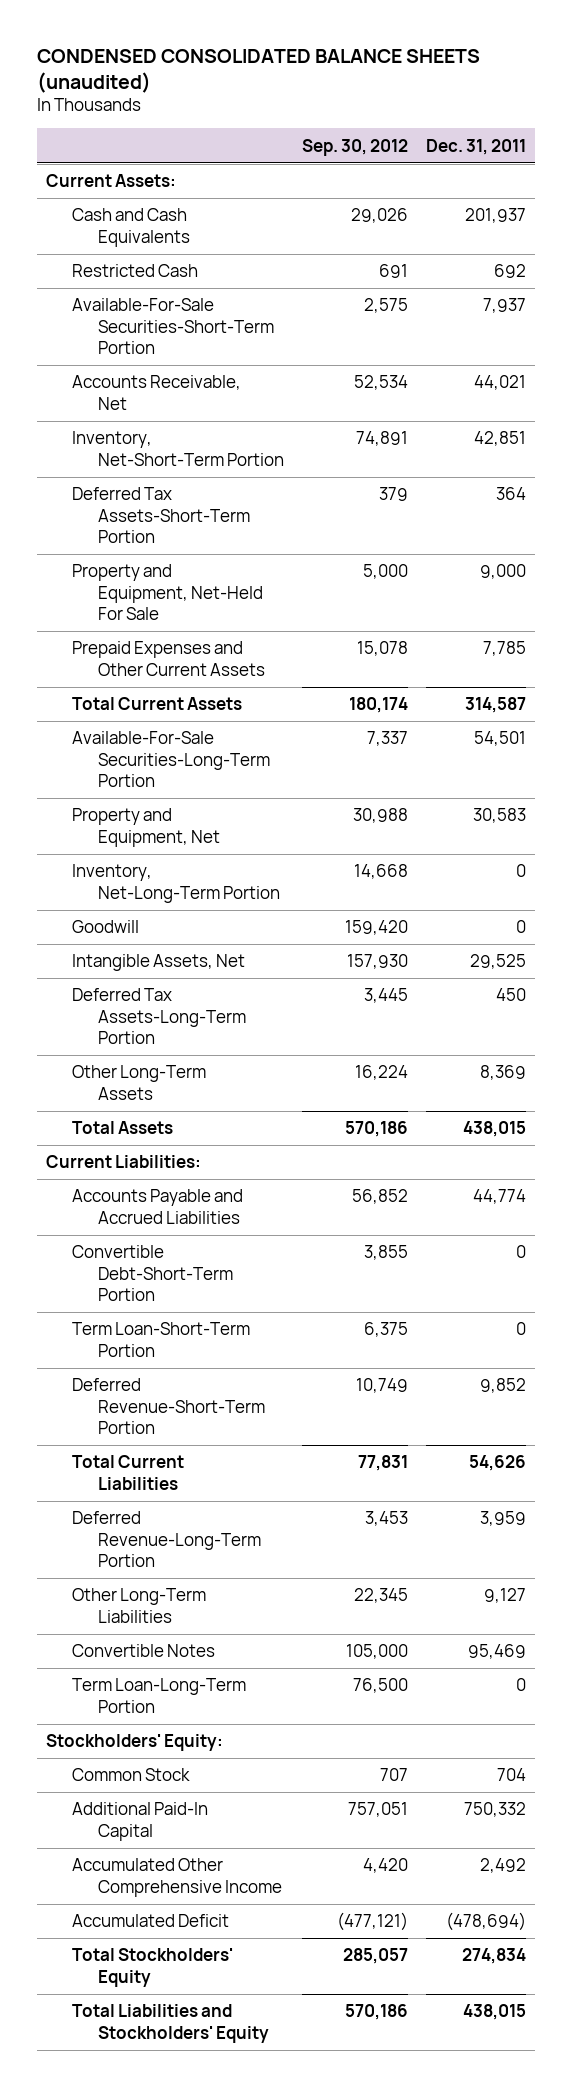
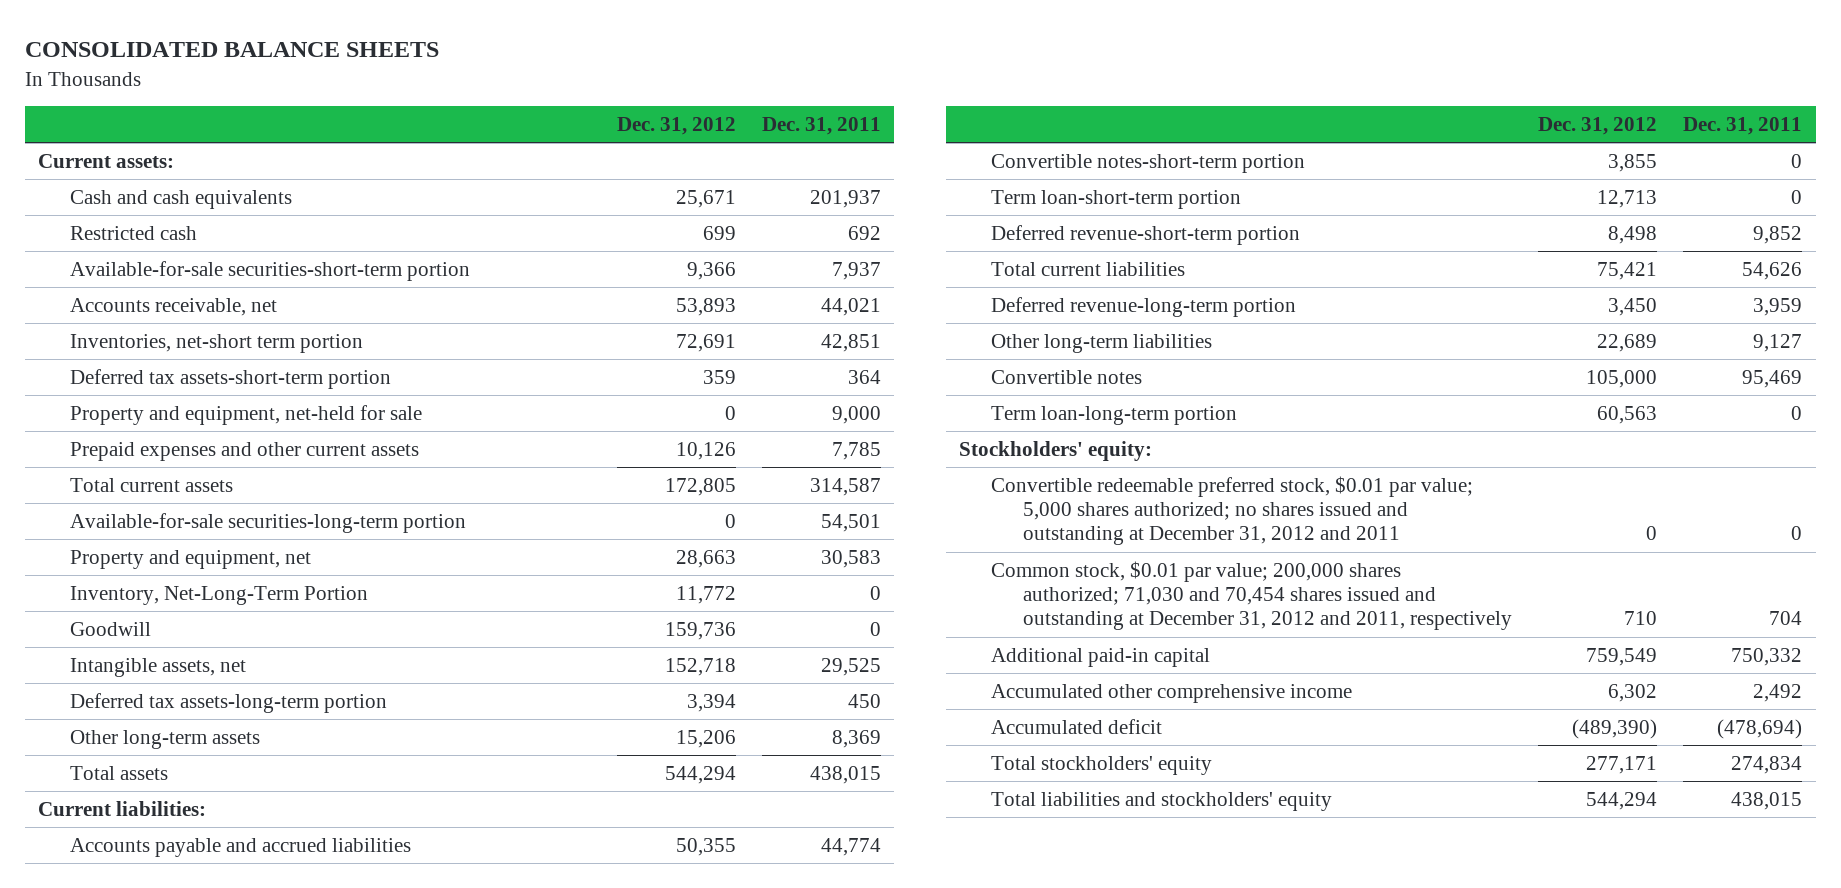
[36,48,480,93] CONDENSED CONSOLIDATED BALANCE SHEETS (unaudited) -> [25,42,440,58] CONSOLIDATED BALANCE SHEETS
[301,138,408,156] Sep. 30, 2012 -> none
none -> [616,116,736,135] Dec. 31, 2012
[45,174,176,188] Current Assets: -> [38,153,175,168] Current assets:
[71,208,190,247] Cash and Cash Equivalents -> [69,189,292,209] Cash and cash equivalents
[71,264,198,278] Restricted Cash -> [69,225,197,240] Restricted cash
[71,298,274,354] Available-For-Sale Securities-Short-Term Portion -> [69,260,470,281] Available-for-sale securities-short-term portion
[71,375,241,410] Accounts Receivable, Net -> [69,297,277,316] Accounts receivable, net
[71,431,284,466] Inventory, Net-Short-Term Portion -> [69,333,363,353] Inventories, net-short term portion
[71,487,250,543] Deferred Tax Assets-Short-Term Portion -> [69,368,391,389] Deferred tax assets-short-term portion
[71,564,263,620] Property and Equipment, Net-Held For Sale -> [69,404,422,425] Property and equipment, net-held for sale
[71,641,265,676] Prepaid Expenses and Other Current Assets -> [69,441,419,461] Prepaid expenses and other current assets
[71,697,242,711] Total Current Assets -> [69,477,233,492] Total current assets
[71,731,270,787] Available-For-Sale Securities-Long-Term Portion -> [69,512,466,533] Available-for-sale securities-long-term portion
[71,808,220,847] Property and Equipment, Net -> [69,549,311,569] Property and equipment, net
[71,954,245,972] Intangible Assets, Net -> [69,657,246,677] Intangible assets, net
[71,988,246,1044] Deferred Tax Assets-Long-Term Portion -> [69,692,387,713] Deferred tax assets-long-term portion
[71,1065,206,1100] Other Long-Term Assets -> [69,729,260,749] Other long-term assets
[71,1121,173,1135] Total Assets -> [69,765,168,780] Total assets
[45,1155,201,1169] Current Liabilities: -> [38,800,207,816] Current liabilities:
[71,1189,243,1224] Accounts Payable and Accrued Liabilities -> [69,837,411,857] Accounts payable and accrued liabilities
[71,1245,233,1301] Convertible Debt-Short-Term Portion -> [991,153,1306,173] Convertible notes-short-term portion
[71,1322,250,1357] Term Loan-Short-Term Portion -> [991,189,1242,209] Term loan-short-term portion
[71,1378,265,1434] Deferred Revenue-Short-Term Portion -> [991,224,1301,245] Deferred revenue-short-term portion
[71,1455,184,1490] Total Current Liabilities -> [991,261,1186,276] Total current liabilities
[71,1511,261,1567] Deferred Revenue-Long-Term Portion -> [991,296,1297,317] Deferred revenue-long-term portion
[71,1588,206,1623] Other Long-Term Liabilities -> [991,333,1213,353] Other long-term liabilities
[71,1644,215,1658] Convertible Notes -> [991,369,1143,384] Convertible notes
[71,1678,246,1713] Term Loan-Long-Term Portion -> [991,405,1238,425] Term loan-long-term portion
[45,1734,223,1752] Stockholders' Equity: -> [959,440,1153,461] Stockholders' equity:
none -> [991,475,1474,546] Convertible redeemable preferred stock, $0.01 par value; 5,000 shares authorized; no shares issued and outstanding at December 31, 2012 and 2011
[71,1768,190,1782] Common Stock -> [991,560,1513,631] Common stock, $0.01 par value; 200,000 shares authorized; 71,030 and 70,454 shares issued and outstanding at December 31, 2012 and 2011, respectively
[71,1802,208,1841] Additional Paid-In Capital -> [991,647,1211,667] Additional paid-in capital
[71,1858,282,1897] Accumulated Other Comprehensive Income -> [991,683,1353,703] Accumulated other comprehensive income
[71,1914,229,1928] Accumulated Deficit -> [991,718,1163,734] Accumulated deficit
[71,1948,233,1987] Total Stockholders' Equity -> [991,755,1213,775] Total stockholders' equity
[71,2004,269,2043] Total Liabilities and Stockholders' Equity -> [991,791,1333,811] Total liabilities and stockholders' equity

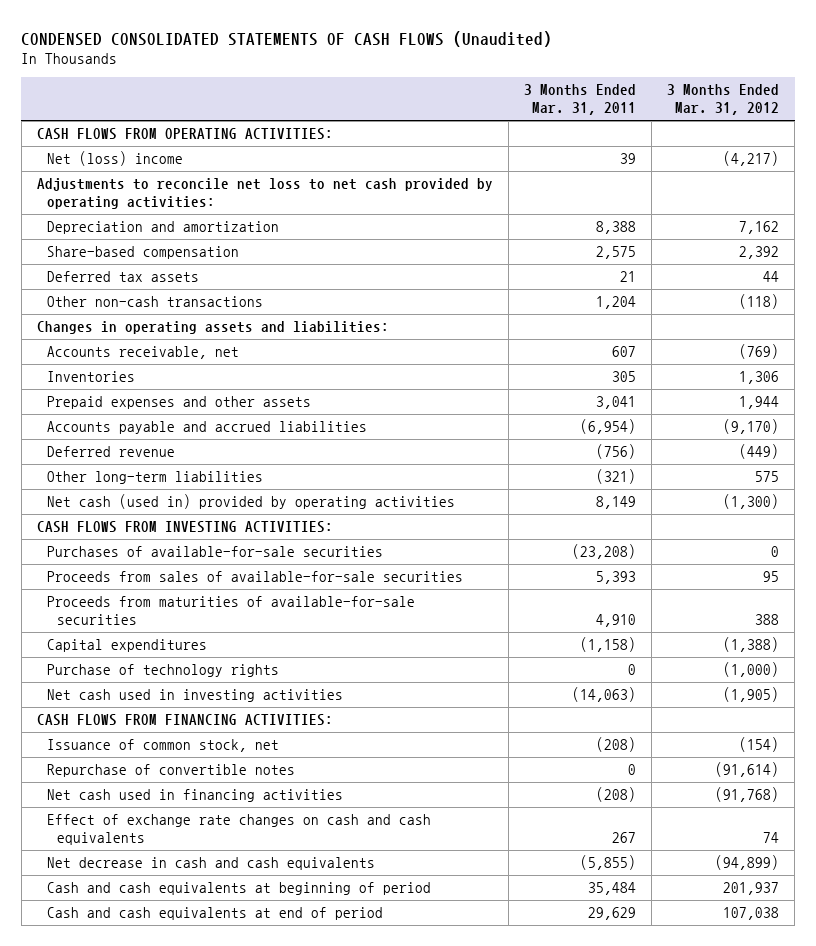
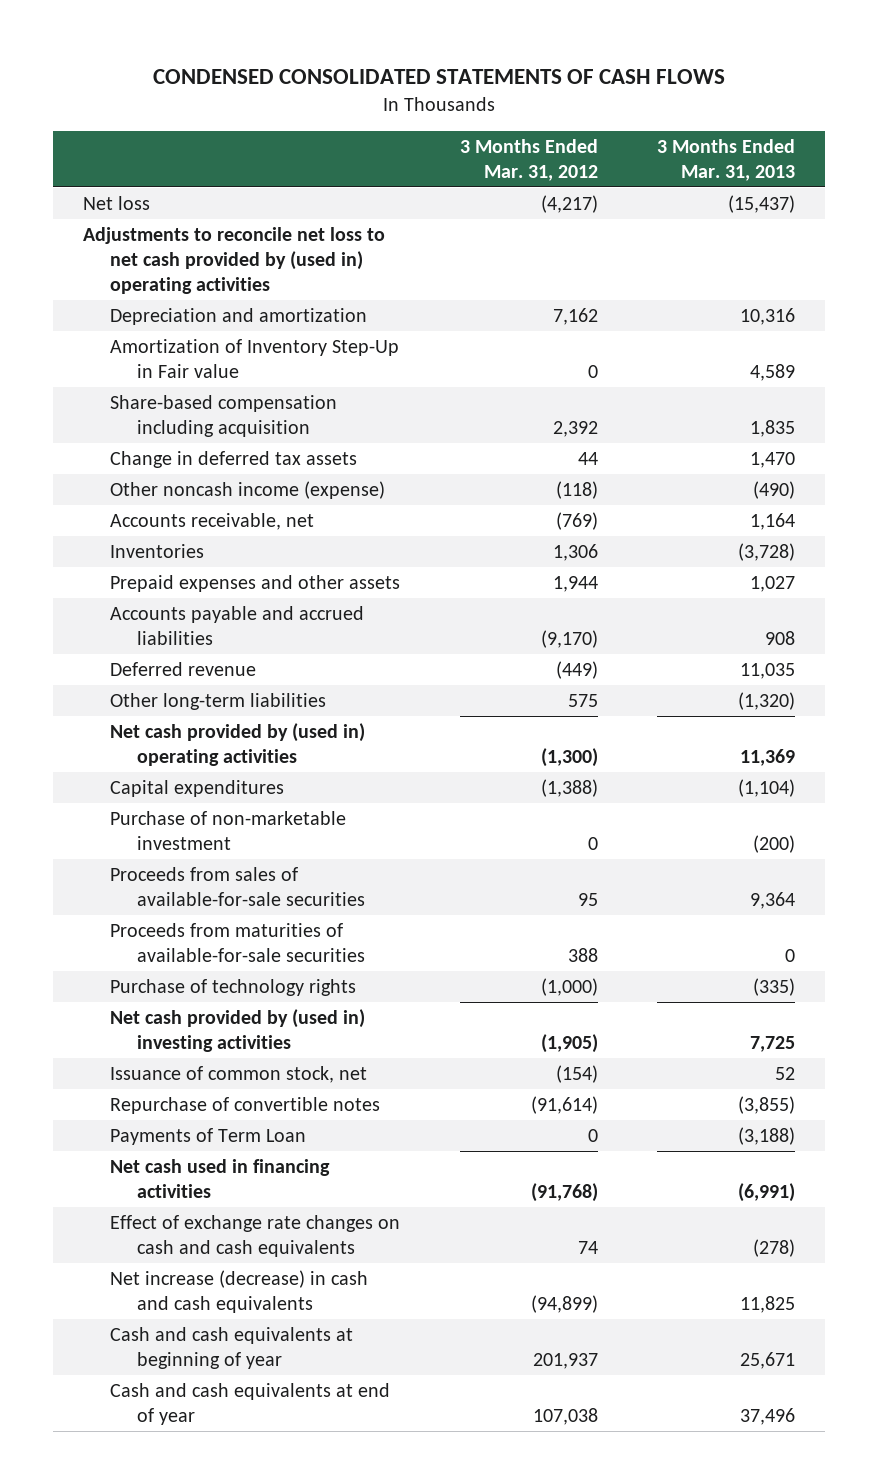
[21,30,553,47] CONDENSED CONSOLIDATED STATEMENTS OF CASH FLOWS (Unaudited) -> [152,69,725,85] CONDENSED CONSOLIDATED STATEMENTS OF CASH FLOWS
[523,84,636,116] 3 Months Ended Mar. 31, 2011 -> none
none -> [657,138,796,182] 3 Months Ended Mar. 31, 2013
[36,127,333,140] CASH FLOWS FROM OPERATING ACTIVITIES: -> none
[47,150,184,166] Net (loss) income -> [82,195,150,210] Net loss
[36,177,493,209] Adjustments to reconcile net loss to net cash provided by operating activities: -> [82,226,385,295] Adjustments to reconcile net loss to net cash provided by (used in) operating activities
[36,320,389,334] Changes in operating assets and liabilities: -> none
none -> [110,338,400,379] Amortization of Inventory Step-Up in Fair value
[47,245,240,259] Share-based compensation -> [110,394,338,438] Share-based compensation including acquisition
[47,270,200,282] Deferred tax assets -> [110,450,358,468] Change in deferred tax assets
[47,295,264,307] Other non-cash transactions -> [110,480,386,499] Other noncash income (expense)
[36,520,333,533] CASH FLOWS FROM INVESTING ACTIVITIES: -> none
[47,545,384,557] Purchases of available-for-sale securities -> none
[47,493,456,509] Net cash (used in) provided by operating activities -> [110,722,366,767] Net cash provided by (used in) operating activities
[47,638,208,652] Capital expenditures -> [110,779,285,797] Capital expenditures
none -> [110,810,347,851] Purchase of non-marketable investment
[36,713,333,726] CASH FLOWS FROM FINANCING ACTIVITIES: -> none
[47,688,344,702] Net cash used in investing activities -> [110,1008,366,1053] Net cash provided by (used in) investing activities
none -> [110,1127,307,1145] Payments of Term Loan
[47,856,376,870] Net decrease in cash and cash equivalents -> [110,1269,369,1314] Net increase (decrease) in cash and cash equivalents
[47,881,432,895] Cash and cash equivalents at beginning of period -> [110,1326,354,1370] Cash and cash equivalents at beginning of year
[47,906,384,920] Cash and cash equivalents at end of period -> [110,1382,391,1426] Cash and cash equivalents at end of year

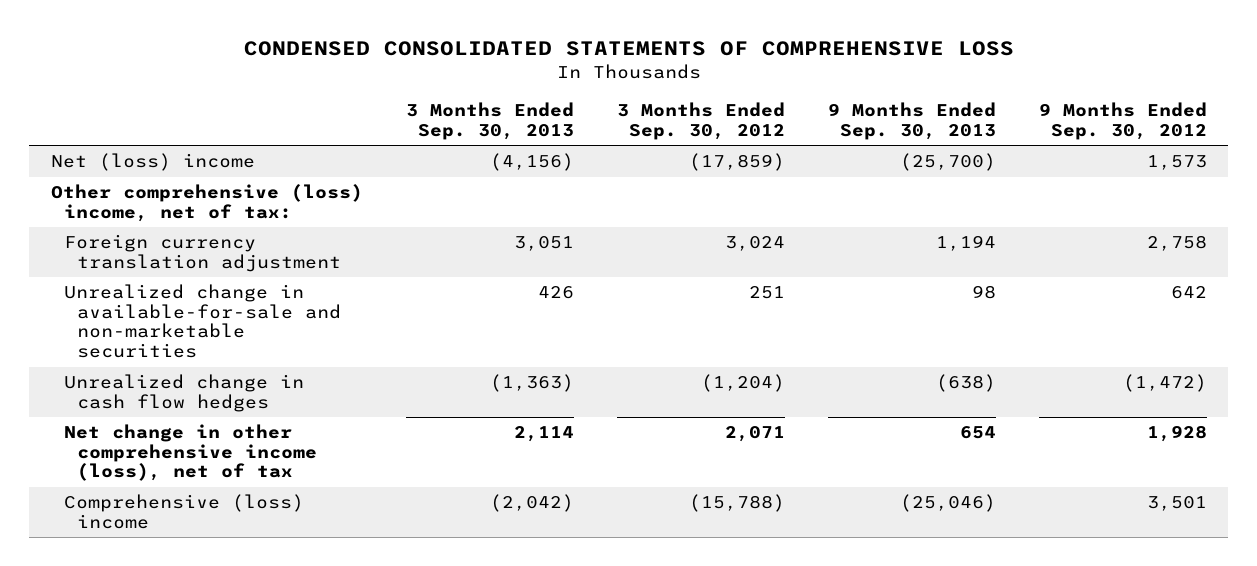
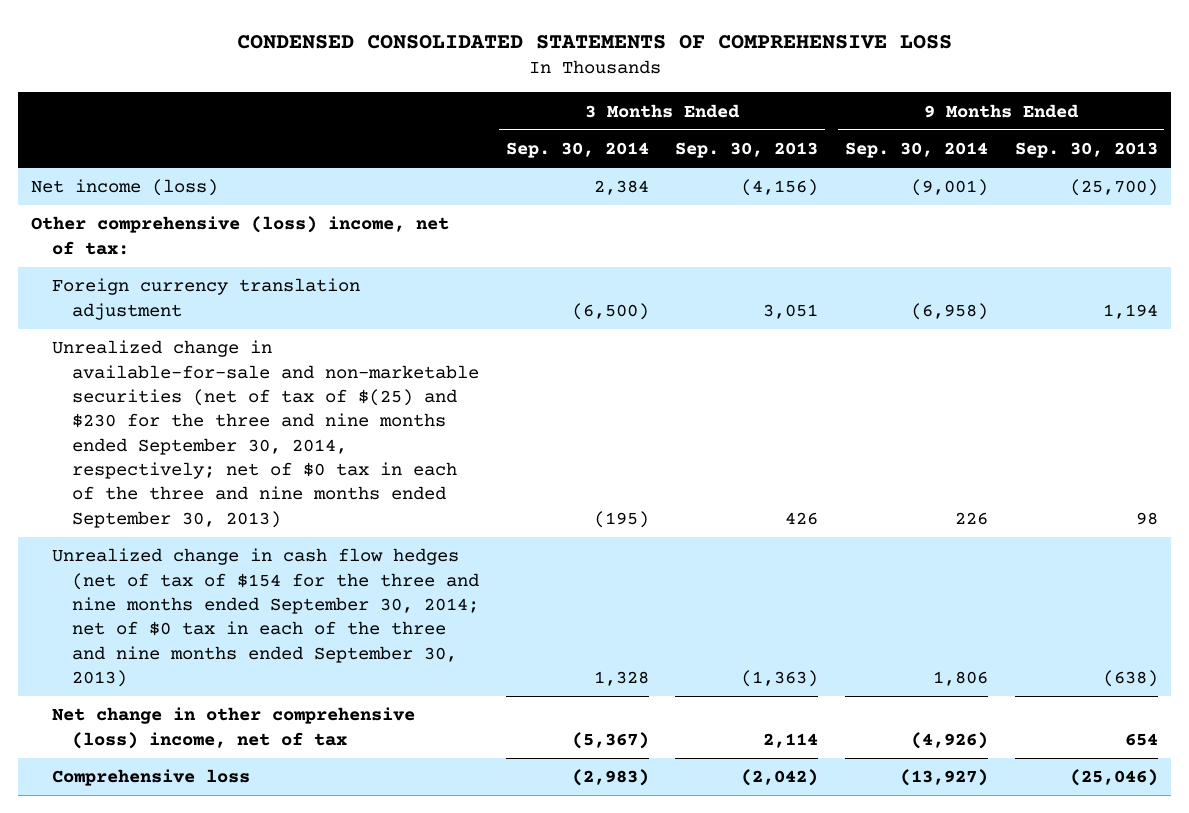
[616,102,785,140] 3 Months Ended Sep. 30, 2012 -> none
[1038,102,1207,140] 9 Months Ended Sep. 30, 2012 -> none
none -> [505,141,649,158] Sep. 30, 2014
none -> [844,141,988,158] Sep. 30, 2014
[50,153,255,172] Net (loss) income -> [31,179,219,197] Net income (loss)
[63,284,342,359] Unrealized change in available-for-sale and non-marketable securities -> [51,340,479,528] Unrealized change in available-for-sale and non-marketable securities (net of tax of $(25) and $230 for the three and nine months ended September 30, 2014, respectively; net of $0 tax in each of the three and nine months ended September 30, 2013)
[63,374,304,412] Unrealized change in cash flow hedges -> [51,548,479,688] Unrealized change in cash flow hedges (net of tax of $154 for the three and nine months ended September 30, 2014; net of $0 tax in each of the three and nine months ended September 30, 2013)
[63,424,318,482] Net change in other comprehensive income (loss), net of tax -> [51,707,415,749] Net change in other comprehensive (loss) income, net of tax
[63,494,304,529] Comprehensive (loss) income -> [51,769,250,787] Comprehensive loss

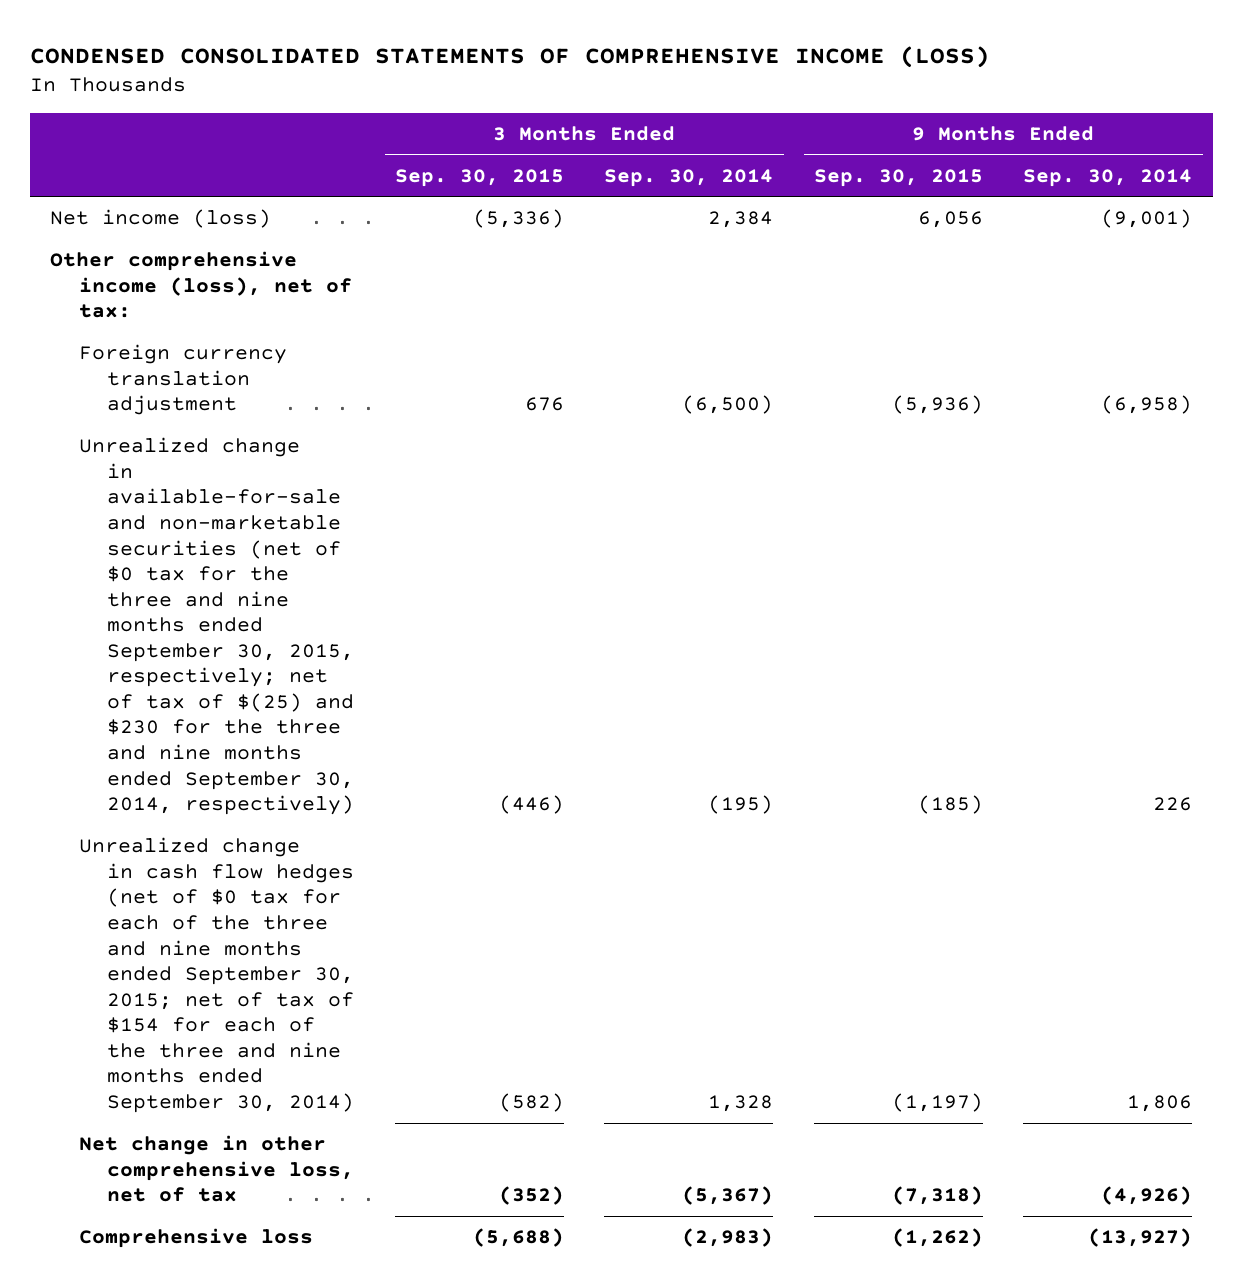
[236,34,952,49] CONDENSED CONSOLIDATED STATEMENTS OF COMPREHENSIVE LOSS -> [29,45,990,68] CONDENSED CONSOLIDATED STATEMENTS OF COMPREHENSIVE INCOME (LOSS)
[675,141,819,158] Sep. 30, 2013 -> none
[1014,141,1158,158] Sep. 30, 2013 -> none
none -> [394,168,564,187] Sep. 30, 2015
none -> [813,168,983,187] Sep. 30, 2015
[31,216,450,255] Other comprehensive (loss) income, net of tax: -> [49,251,352,319] Other comprehensive income (loss), net of tax:
[51,340,479,528] Unrealized change in available-for-sale and non-marketable securities (net of tax of $(25) and $230 for the three and nine months ended September 30, 2014, respectively; net of $0 tax in each of the three and nine months ended September 30, 2013) -> [78,437,355,816] Unrealized change in available-for-sale and non-marketable securities (net of $0 tax for the three and nine months ended September 30, 2015, respectively; net of tax of $(25) and $230 for the three and nine months ended September 30, 2014, respectively)
[51,548,479,688] Unrealized change in cash flow hedges (net of tax of $154 for the three and nine months ended September 30, 2014; net of $0 tax in each of the three and nine months ended September 30, 2013) -> [78,837,355,1113] Unrealized change in cash flow hedges (net of $0 tax for each of the three and nine months ended September 30, 2015; net of tax of $154 for each of the three and nine months ended September 30, 2014)
[51,707,415,749] Net change in other comprehensive (loss) income, net of tax -> [78,1135,355,1203] Net change in other comprehensive loss, net of tax

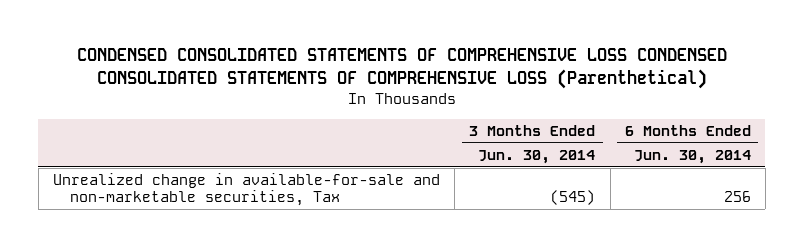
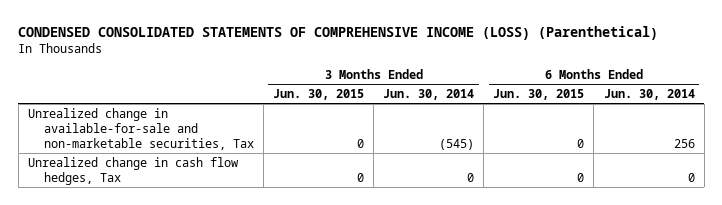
[76,48,727,90] CONDENSED CONSOLIDATED STATEMENTS OF COMPREHENSIVE LOSS CONDENSED CONSOLIDATED STATEMENTS OF COMPREHENSIVE LOSS (Parenthetical) -> [18,25,659,40] CONDENSED CONSOLIDATED STATEMENTS OF COMPREHENSIVE INCOME (LOSS) (Parenthetical)
none -> [272,89,364,101] Jun. 30, 2015
none -> [493,89,585,101] Jun. 30, 2015
none -> [27,156,239,185] Unrealized change in cash flow hedges, Tax

